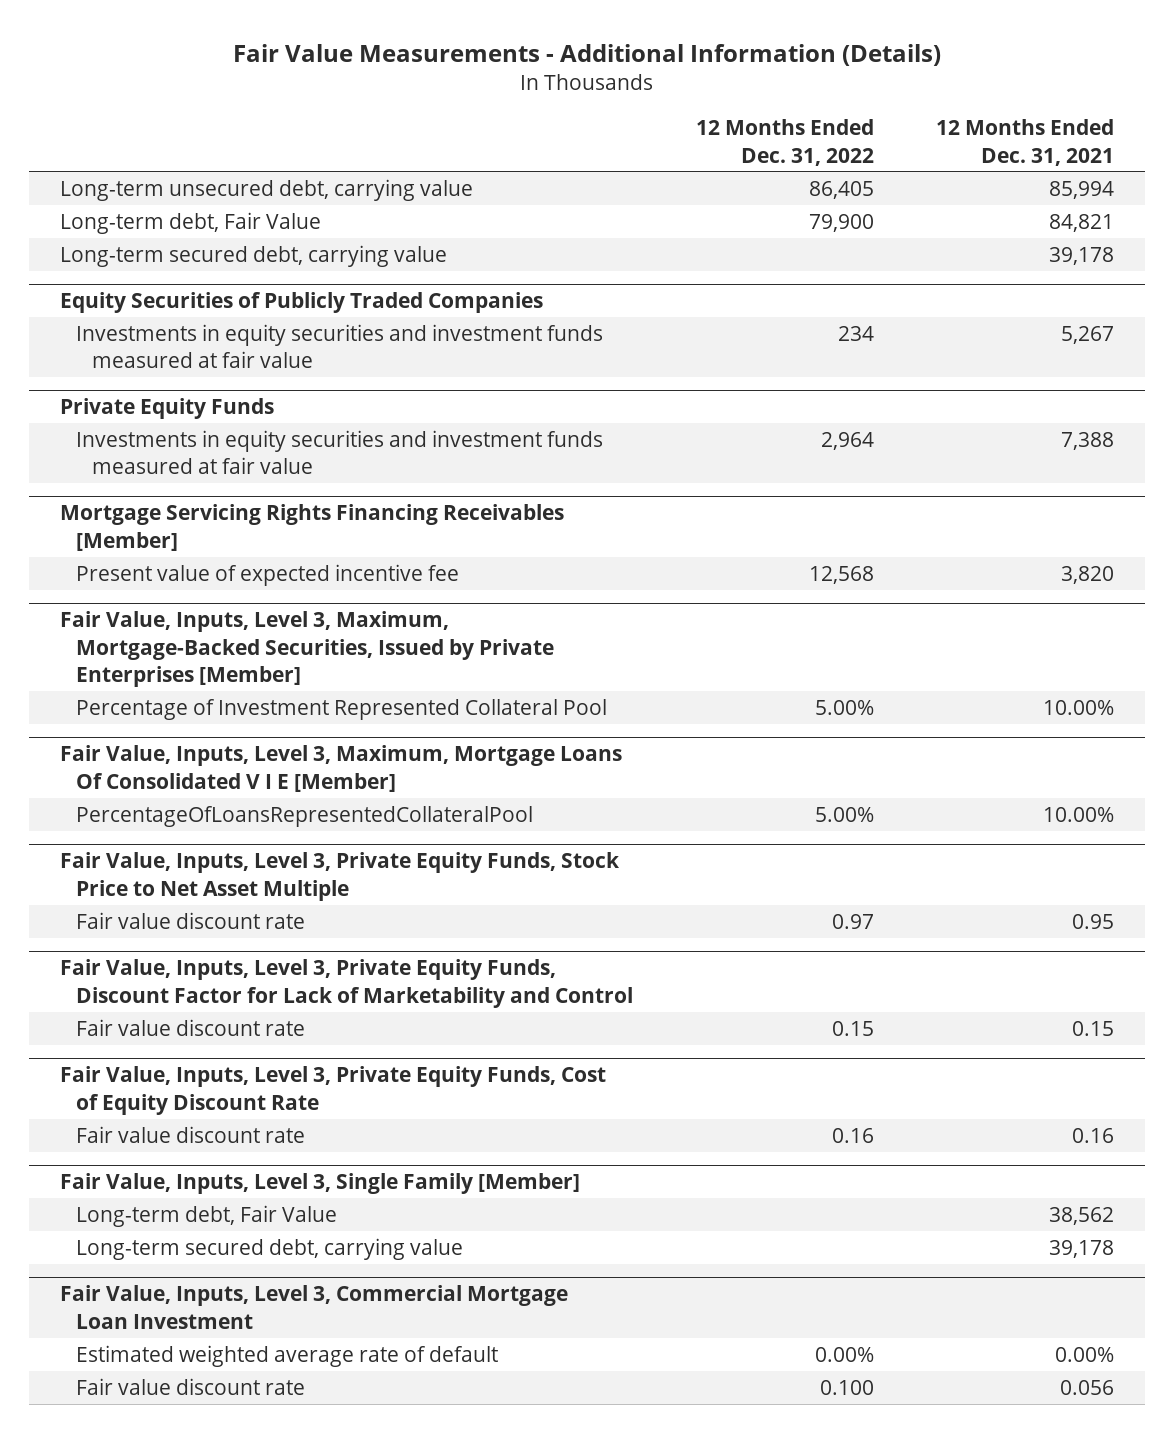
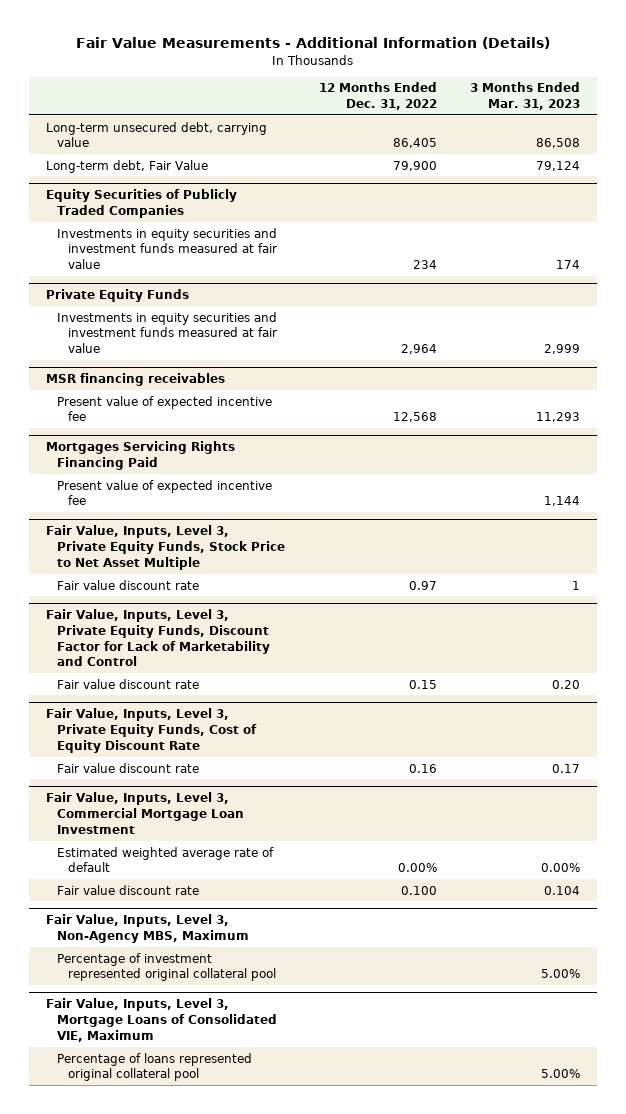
[936,119,1115,166] 12 Months Ended Dec. 31, 2021 -> none
none -> [470,82,581,111] 3 Months Ended Mar. 31, 2023
[60,244,448,267] Long-term secured debt, carrying value -> none
[60,504,565,551] Mortgage Servicing Rights Financing Receivables [Member] -> [46,373,226,387] MSR financing receivables
[60,611,555,688] Fair Value, Inputs, Level 3, Maximum, Mortgage-Backed Securities, Issued by Private Enterprises [Member] -> none
[76,698,608,720] Percentage of Investment Represented Collateral Pool -> none
[60,745,623,792] Fair Value, Inputs, Level 3, Maximum, Mortgage Loans Of Consolidated V I E [Member] -> none
[76,805,534,827] PercentageOfLoansRepresentedCollateralPool -> none
none -> [46,441,236,471] Mortgages Servicing Rights Financing Paid
none -> [56,479,272,506] Present value of expected incentive fee
[60,1173,581,1195] Fair Value, Inputs, Level 3, Single Family [Member] -> none
[76,1204,338,1227] Long-term debt, Fair Value -> none
[76,1237,464,1260] Long-term secured debt, carrying value -> none
none -> [46,914,249,944] Fair Value, Inputs, Level 3, Non-Agency MBS, Maximum
none -> [56,952,276,982] Percentage of investment represented original collateral pool
none -> [46,998,277,1042] Fair Value, Inputs, Level 3, Mortgage Loans of Consolidated VIE, Maximum
none -> [56,1052,252,1082] Percentage of loans represented original collateral pool

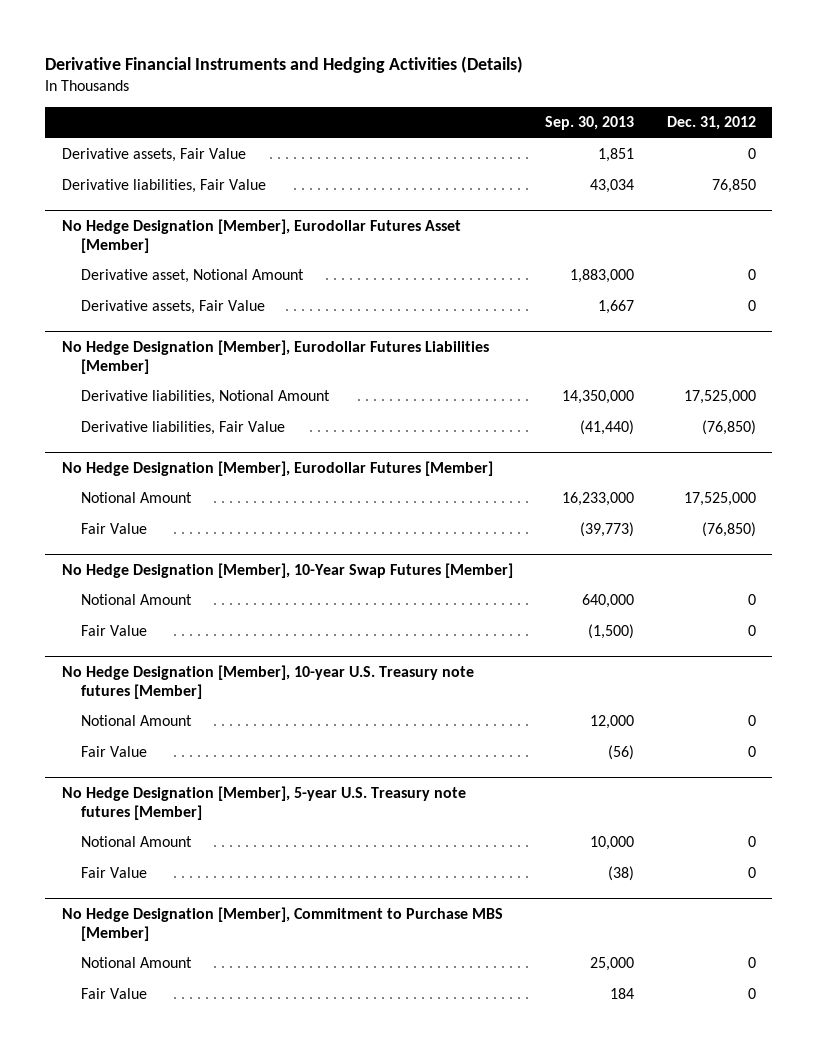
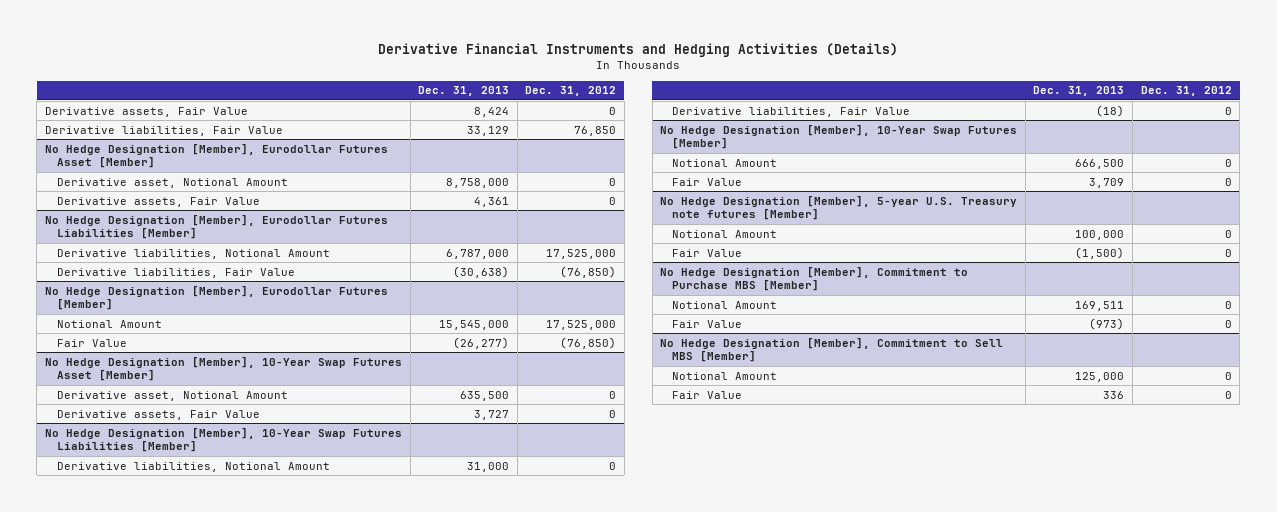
[545,116,635,131] Sep. 30, 2013 -> none
none -> [418,86,510,97] Dec. 31, 2013
none -> [44,356,402,382] No Hedge Designation [Member], 10-Year Swap Futures Asset [Member]
none -> [56,390,288,401] Derivative asset, Notional Amount
none -> [56,409,260,420] Derivative assets, Fair Value
none -> [44,427,402,453] No Hedge Designation [Member], 10-Year Swap Futures Liabilities [Member]
none -> [56,461,330,472] Derivative liabilities, Notional Amount
none -> [672,106,911,117] Derivative liabilities, Fair Value
[61,664,474,699] No Hedge Designation [Member], 10-year U.S. Treasury note futures [Member] -> none
[80,715,192,727] Notional Amount -> none
[80,746,147,758] Fair Value -> none
none -> [660,337,1004,363] No Hedge Designation [Member], Commitment to Sell MBS [Member]
none -> [672,371,778,380] Notional Amount
none -> [672,390,743,399] Fair Value

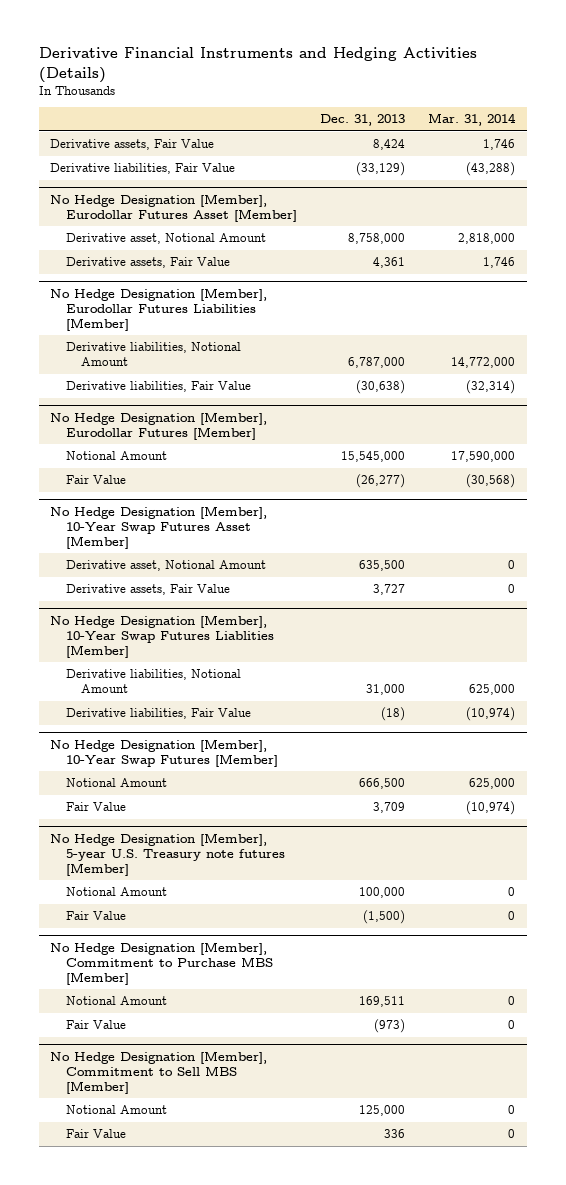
[525,86,617,97] Dec. 31, 2012 -> none
none -> [428,113,517,127] Mar. 31, 2014
[467,125,510,136] 33,129 -> [356,162,406,177] (33,129)
[44,427,402,453] No Hedge Designation [Member], 10-Year Swap Futures Liabilities [Member] -> [50,614,274,658] No Hedge Designation [Member], 10-Year Swap Futures Liablities [Member]

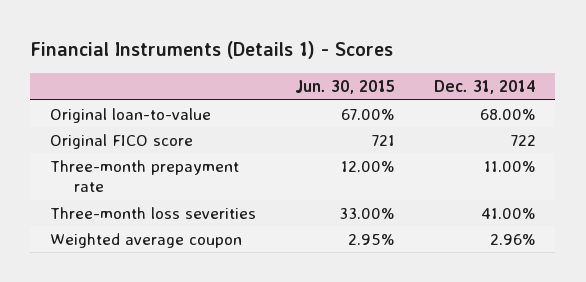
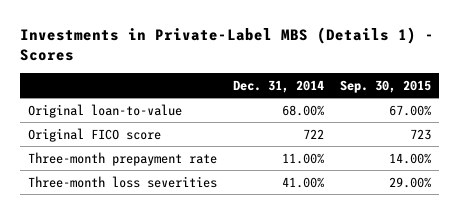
[30,41,394,60] Financial Instruments (Details 1) - Scores -> [20,27,435,62] Investments in Private-Label MBS (Details 1) - Scores
[294,80,395,95] Jun. 30, 2015 -> none
none -> [339,79,431,93] Sep. 30, 2015
[49,232,242,248] Weighted average coupon -> none

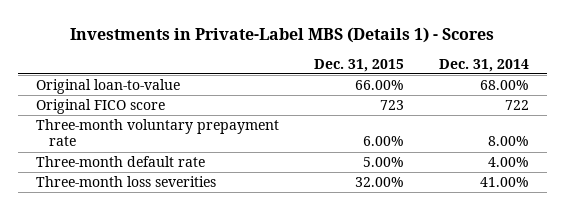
[339,79,431,93] Sep. 30, 2015 -> none
none -> [313,58,404,72] Dec. 31, 2015
[28,151,218,166] Three-month prepayment rate -> [35,119,279,147] Three-month voluntary prepayment rate
[281,152,324,164] 11.00% -> [488,136,530,147] 8.00%
none -> [35,156,205,168] Three-month default rate

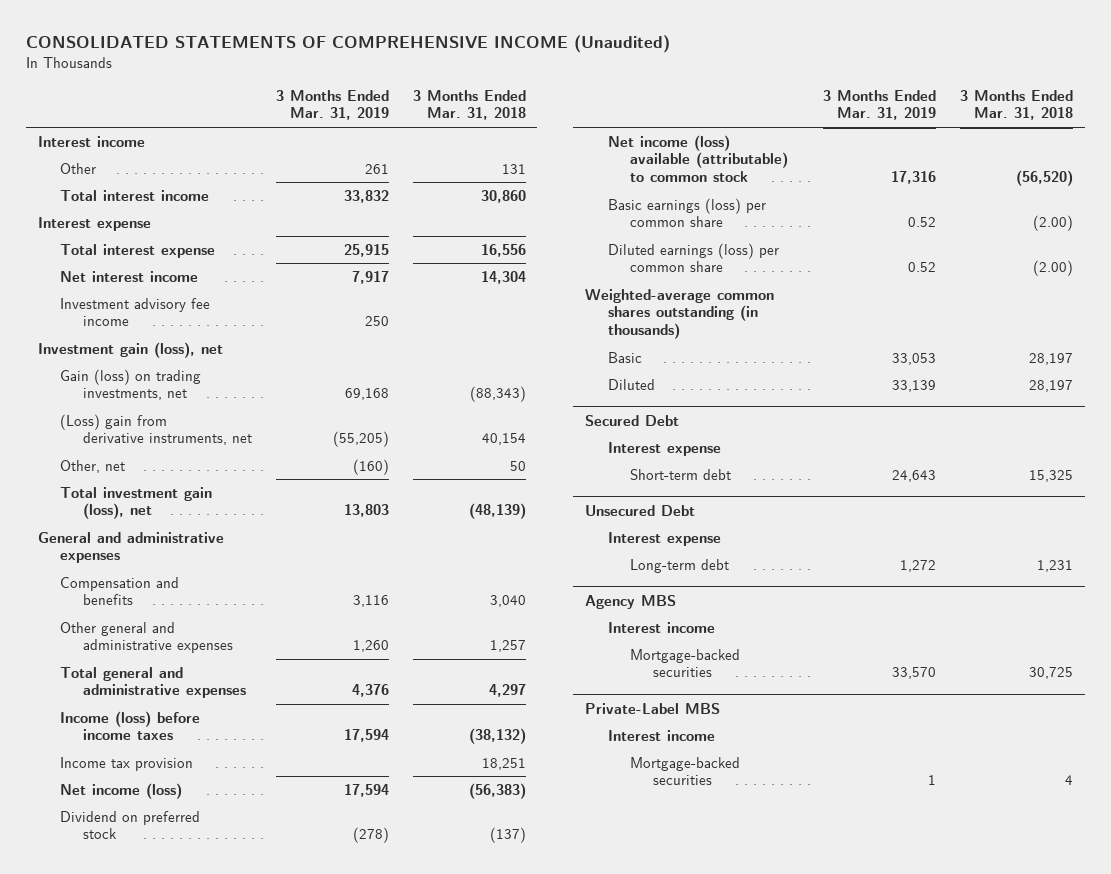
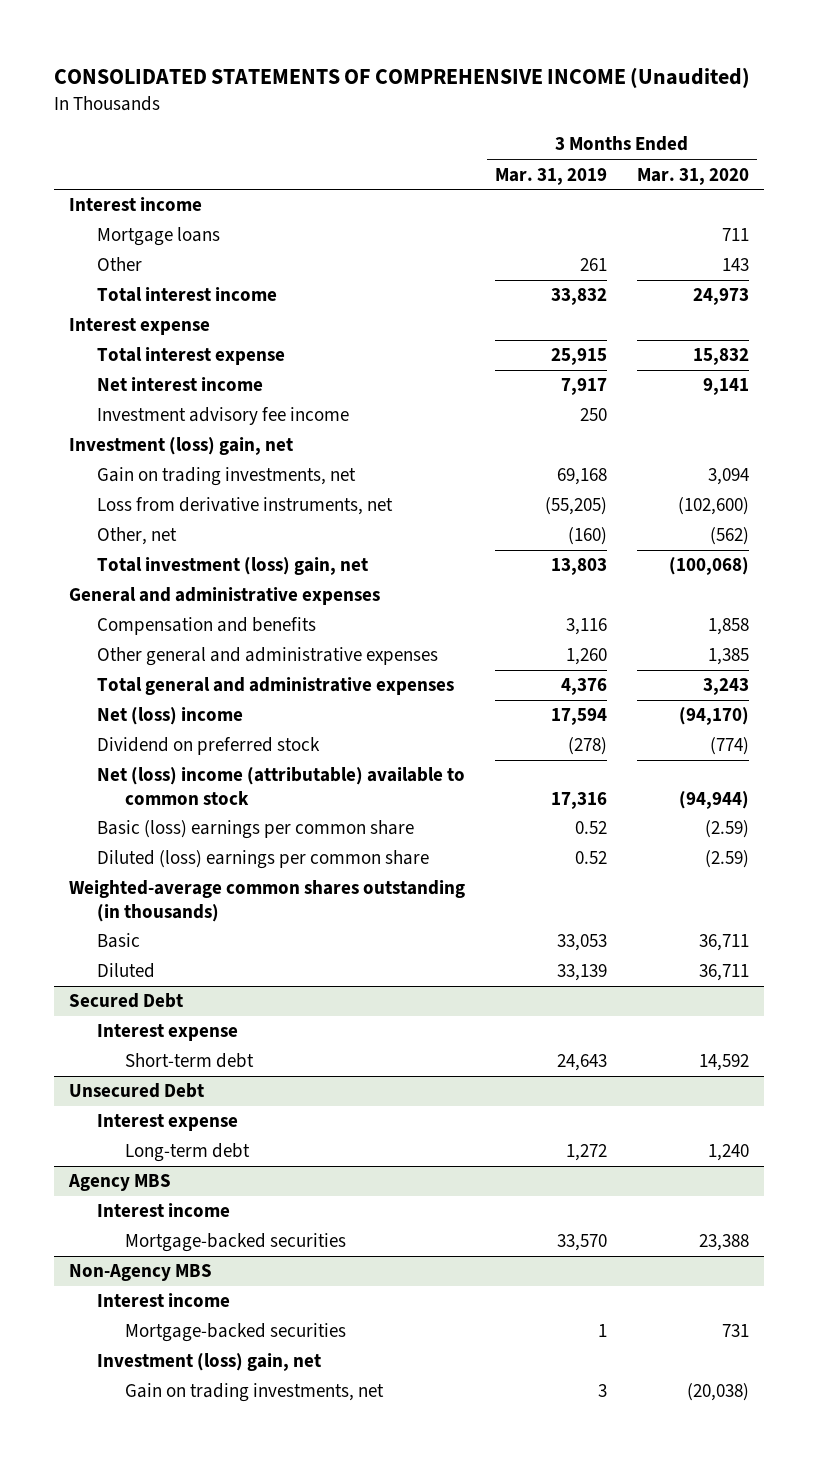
[412,89,526,121] 3 Months Ended Mar. 31, 2018 -> none
none -> [637,167,750,185] Mar. 31, 2020
none -> [96,227,220,247] Mortgage loans
[37,341,223,358] Investment gain (loss), net -> [68,437,293,456] Investment (loss) gain, net
[60,368,202,401] Gain (loss) on trading investments, net -> [96,467,356,487] Gain on trading investments, net
[60,413,252,446] (Loss) gain from derivative instruments, net -> [96,497,393,516] Loss from derivative instruments, net
[60,486,213,520] Total investment gain (loss), net -> [96,557,368,576] Total investment (loss) gain, net
[60,710,201,741] Income (loss) before income taxes -> none
[60,756,194,771] Income tax provision -> none
[60,782,183,799] Net income (loss) -> [96,707,243,726] Net (loss) income
[607,134,789,183] Net income (loss) available (attributable) to common stock -> [96,767,465,805] Net (loss) income (attributable) available to common stock
[607,197,766,228] Basic earnings (loss) per common share -> [96,820,414,840] Basic (loss) earnings per common share
[607,242,779,273] Diluted earnings (loss) per common share -> [96,850,429,870] Diluted (loss) earnings per common share
[585,702,721,714] Private-Label MBS -> [68,1264,212,1282] Non-Agency MBS
none -> [96,1353,321,1372] Investment (loss) gain, net
none -> [124,1383,384,1403] Gain on trading investments, net

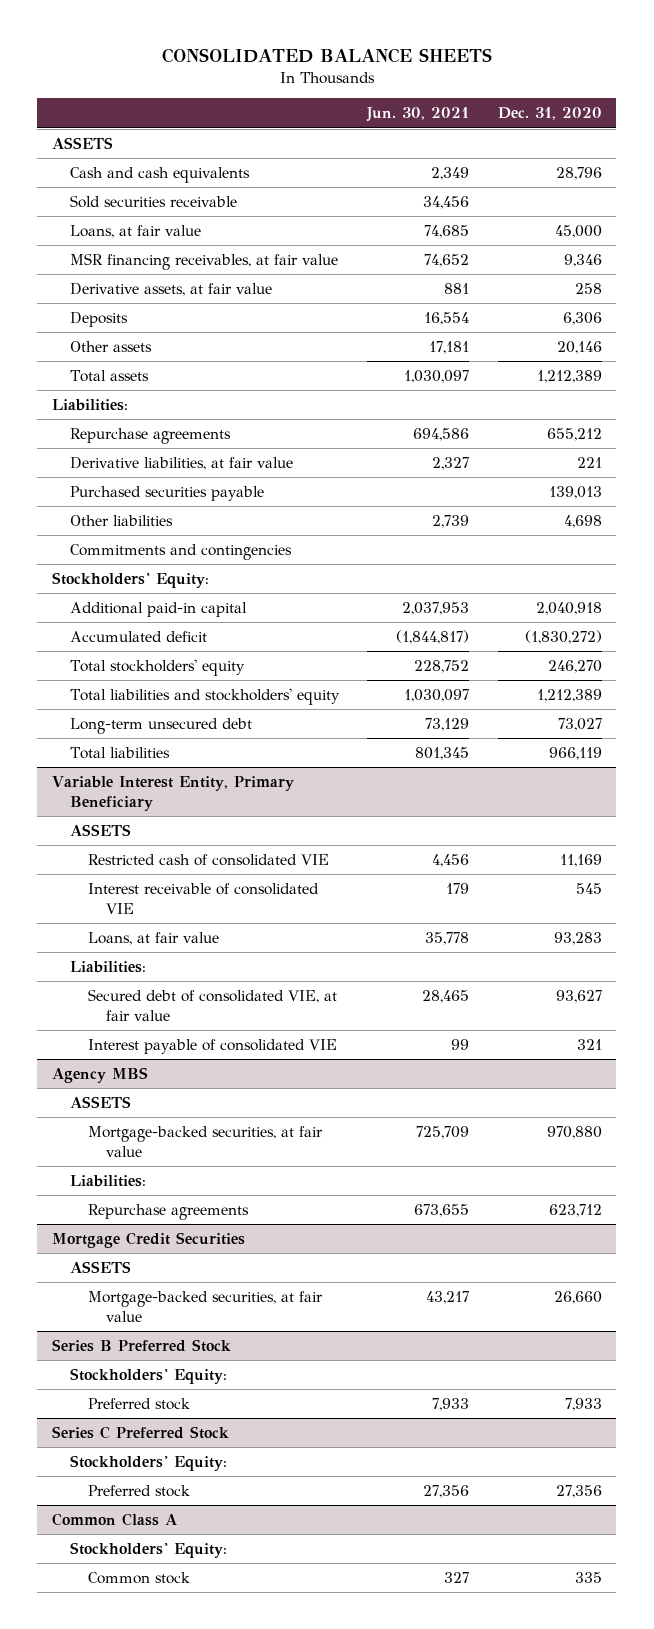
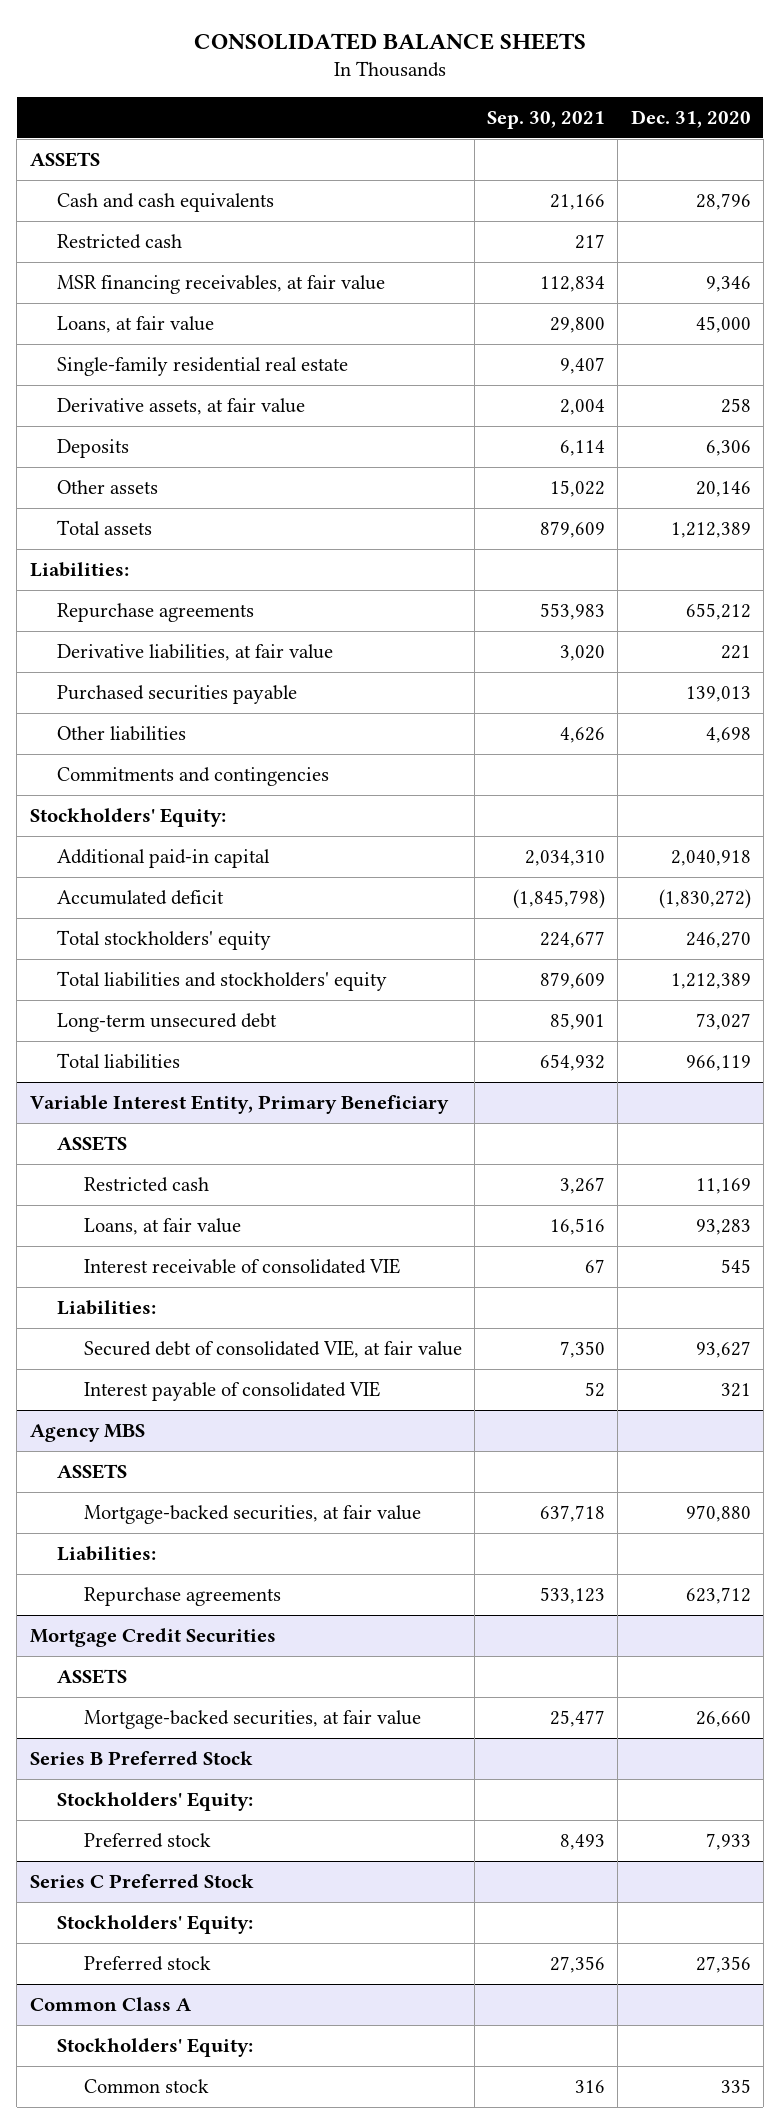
[366,107,470,123] Jun. 30, 2021 -> none
none -> [487,110,606,129] Sep. 30, 2021
[69,195,237,209] Sold securities receivable -> none
none -> [56,234,182,250] Restricted cash
[69,225,201,239] Loans, at fair value -> [56,316,214,334] Loans, at fair value
none -> [56,357,348,377] Single-family residential real estate
[87,854,329,867] Restricted cash of consolidated VIE -> [83,1177,209,1193] Restricted cash
[87,883,319,915] Interest receivable of consolidated VIE -> [83,1258,400,1275] Interest receivable of consolidated VIE

